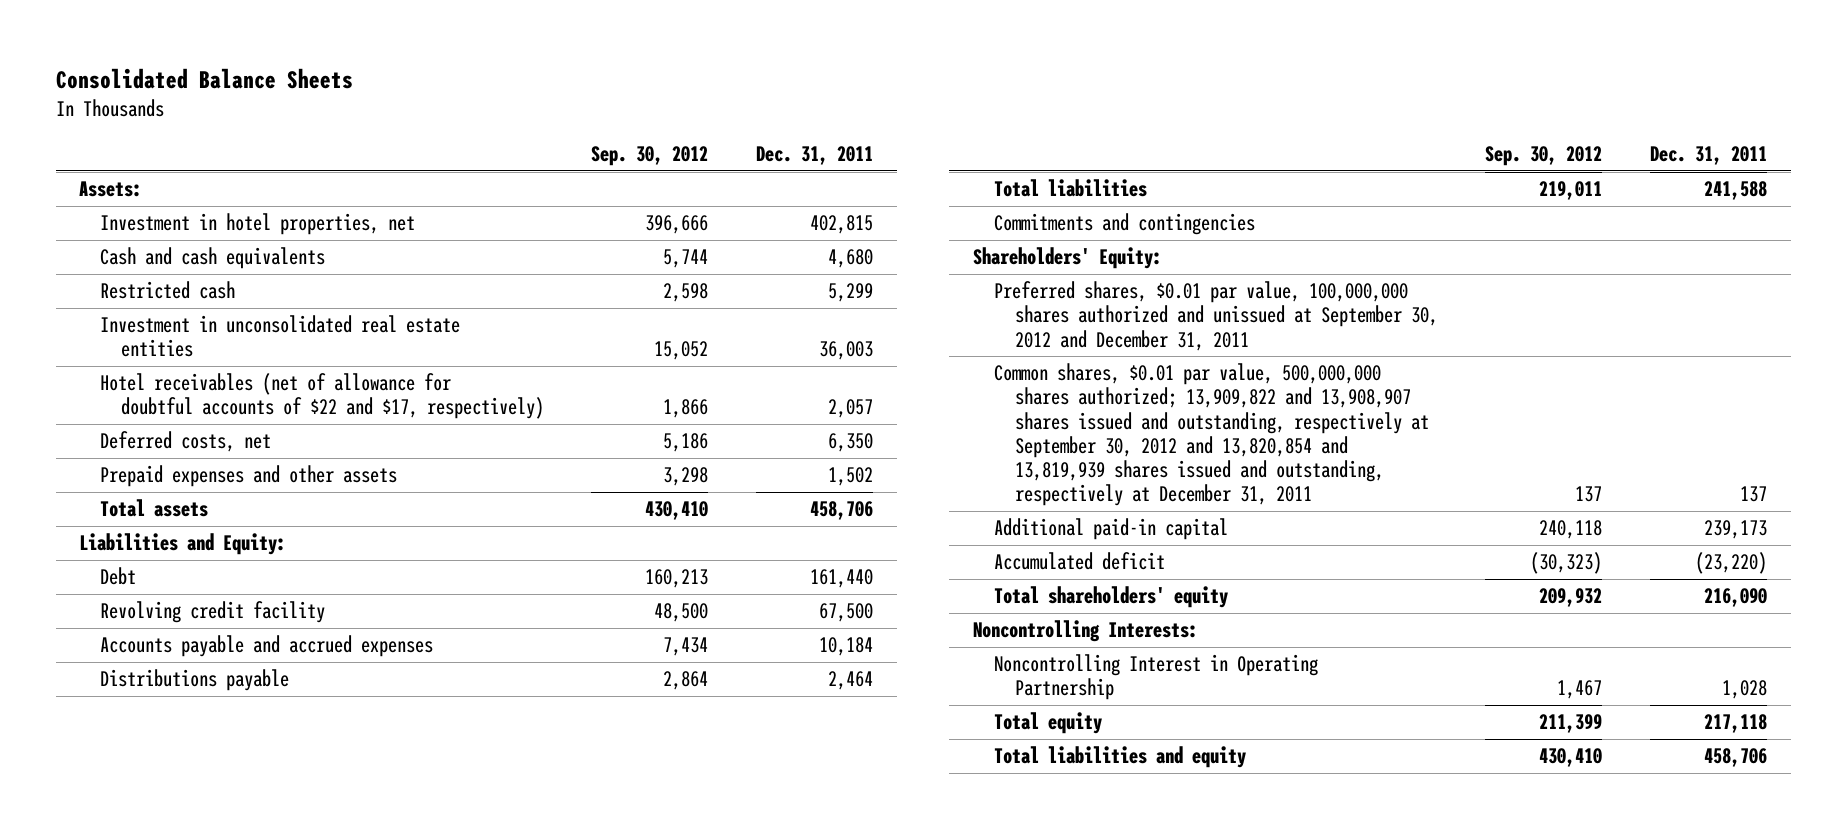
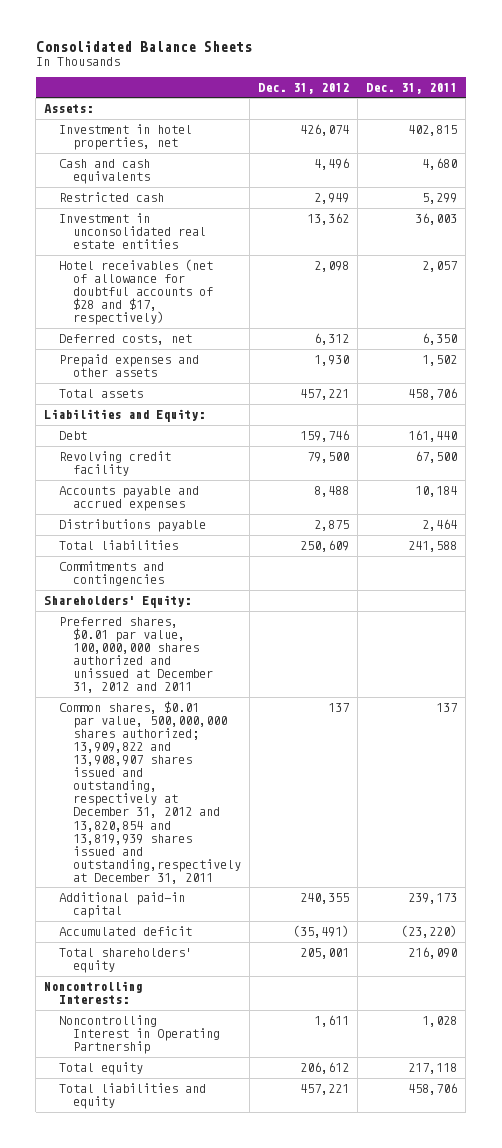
[591,146,709,167] Sep. 30, 2012 -> none
none -> [258,82,350,94] Dec. 31, 2012
[100,373,544,420] Hotel receivables (net of allowance for doubtful accounts of $22 and $17, respectively) -> [58,259,214,326] Hotel receivables (net of allowance for doubtful accounts of $28 and $17, respectively)
[993,281,1438,351] Preferred shares, $0.01 par value, 100,000,000 shares authorized and unissued at September 30, 2012 and December 31, 2011 -> [58,617,214,694] Preferred shares, $0.01 par value, 100,000,000 shares authorized and unissued at December 31, 2012 and 2011
[993,363,1429,507] Common shares, $0.01 par value, 500,000,000 shares authorized; 13,909,822 and 13,908,907 shares issued and outstanding, respectively at September 30, 2012 and 13,820,854 and 13,819,939 shares issued and outstanding, respectively at December 31, 2011 -> [58,701,242,884] Common shares, $0.01 par value, 500,000,000 shares authorized; 13,909,822 and 13,908,907 shares issued and outstanding, respectively at December 31, 2012 and 13,820,854 and 13,819,939 shares issued and outstanding,respectively at December 31, 2011

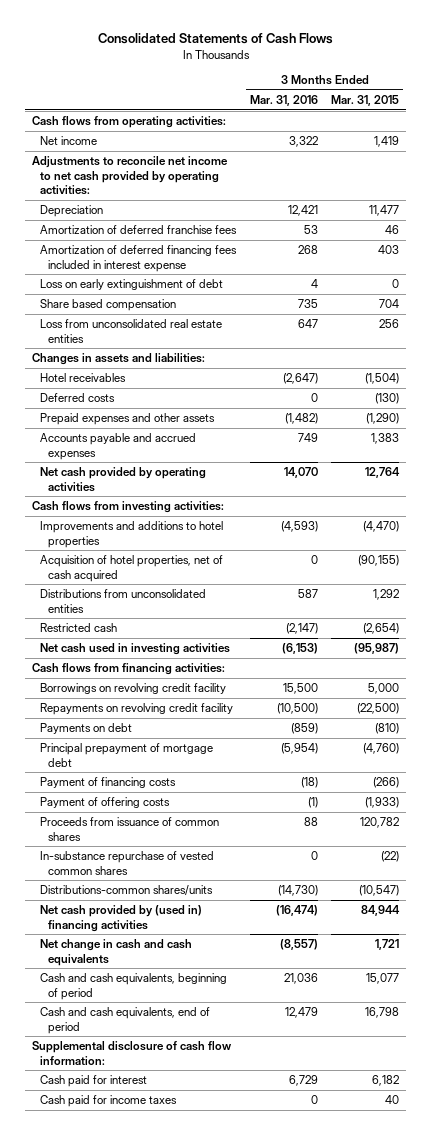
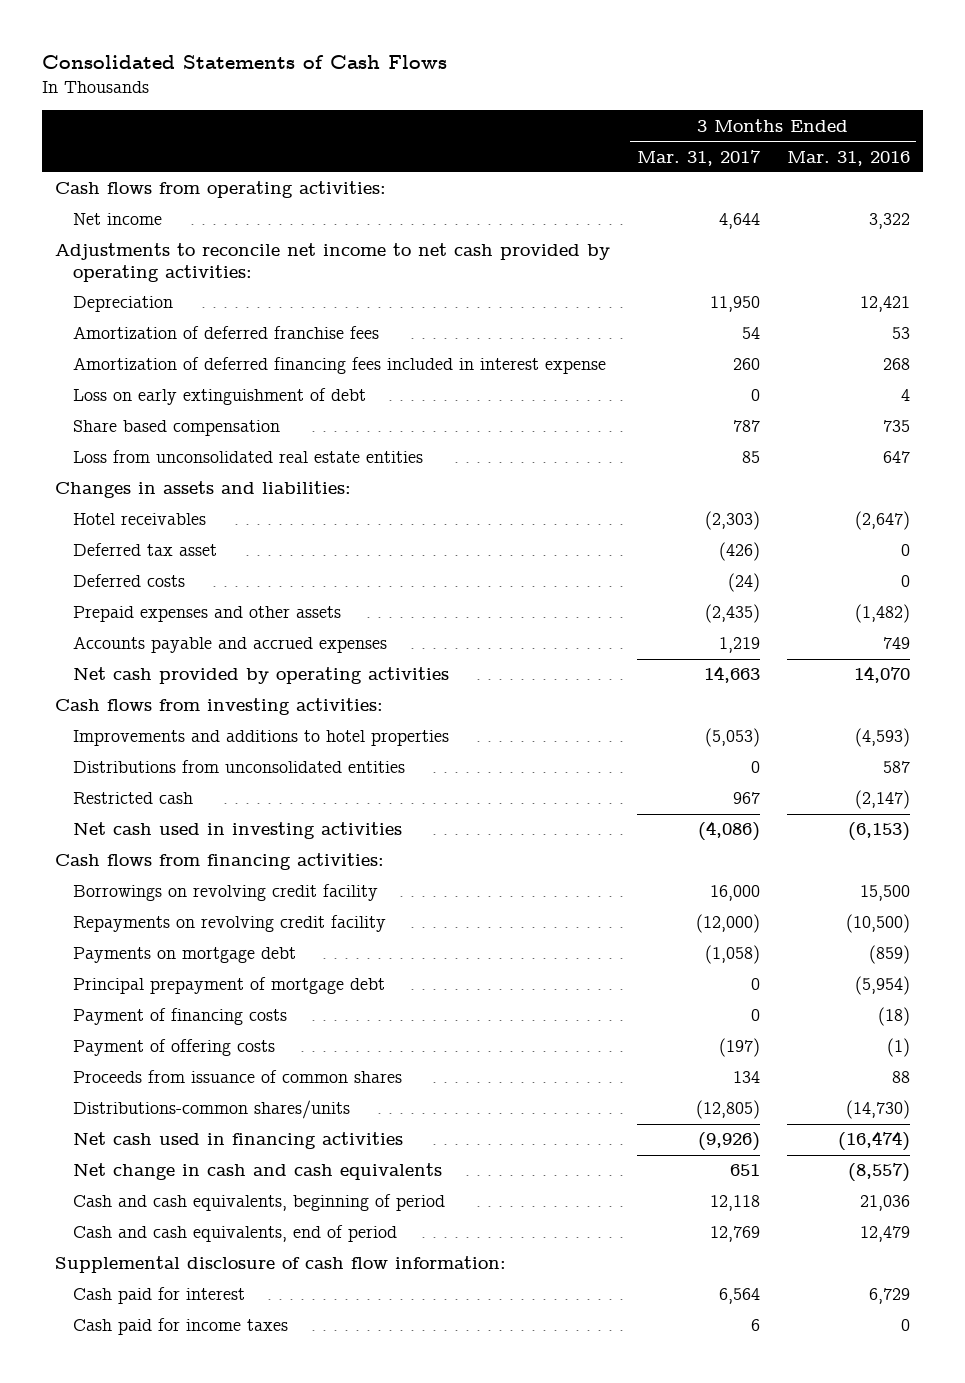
[331,95,400,107] Mar. 31, 2015 -> none
none -> [636,149,761,166] Mar. 31, 2017
none -> [73,543,218,557] Deferred tax asset
[40,555,224,582] Acquisition of hotel properties, net of cash acquired -> none
[40,723,133,735] Payments on debt -> [73,947,297,964] Payments on mortgage debt
[40,851,215,875] In-substance repurchase of vested common shares -> none
[40,905,203,932] Net cash provided by (used in) financing activities -> [73,1132,404,1150] Net cash used in financing activities

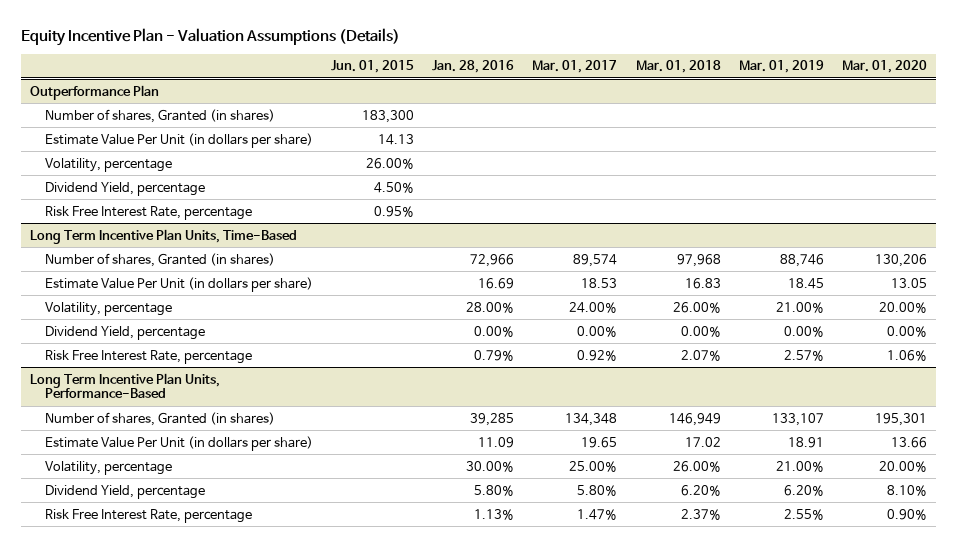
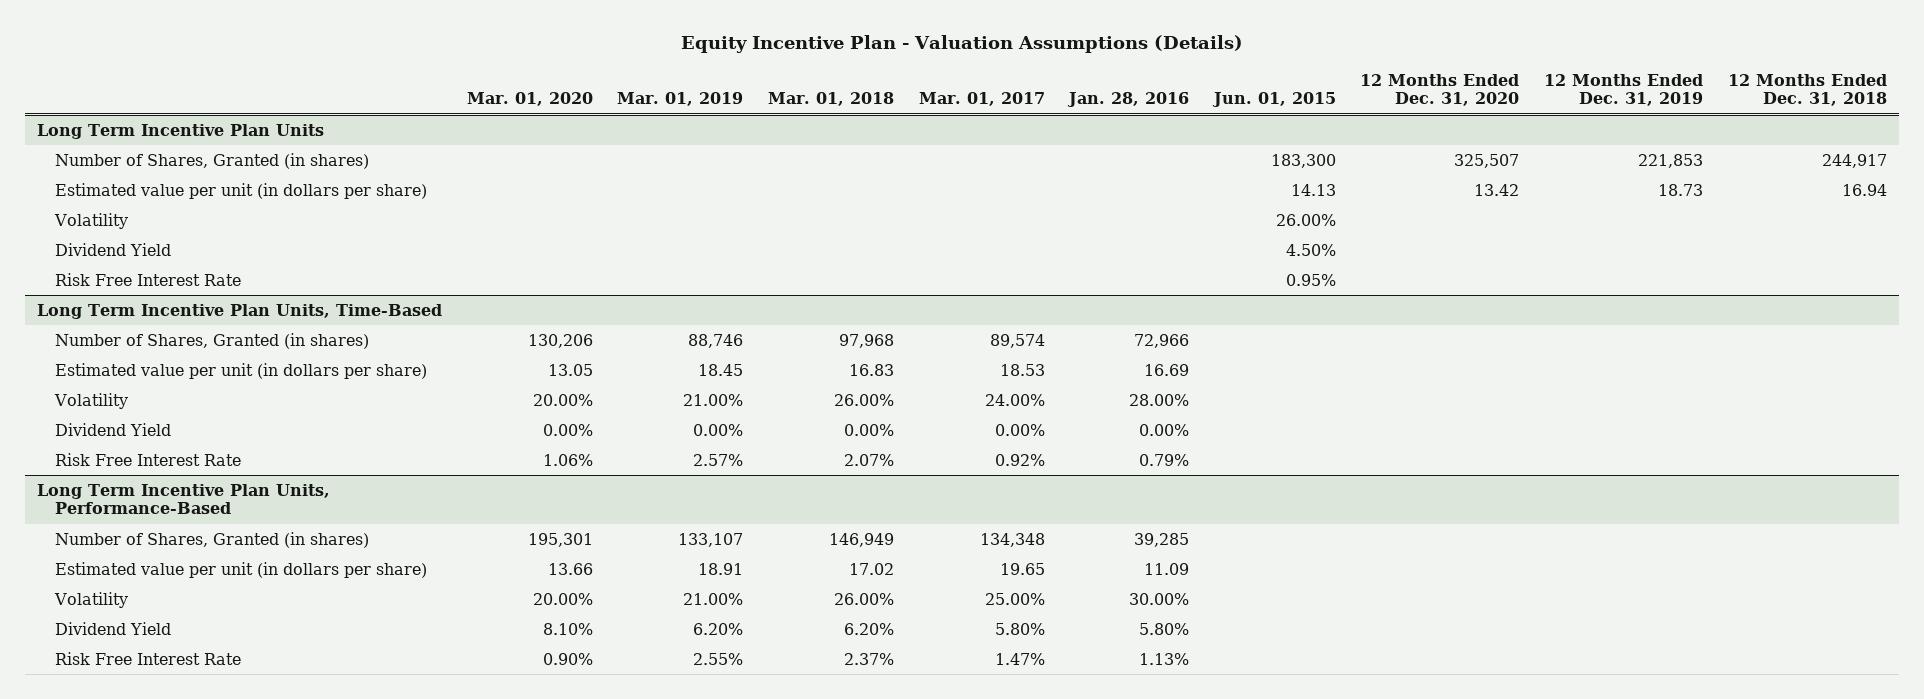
none -> [1360,73,1520,107] 12 Months Ended Dec. 31, 2020
none -> [1543,73,1703,107] 12 Months Ended Dec. 31, 2019
none -> [1727,73,1887,107] 12 Months Ended Dec. 31, 2018
[30,84,160,100] Outperformance Plan -> none
none -> [37,123,325,139] Long Term Incentive Plan Units
[44,108,275,123] Number of shares, Granted (in shares) -> [55,152,370,169] Number of Shares, Granted (in shares)
[44,132,313,148] Estimate Value Per Unit (in dollars per share) -> [55,182,428,199] Estimated value per unit (in dollars per share)
[44,157,172,172] Volatility, percentage -> [54,212,129,229] Volatility
[44,181,205,196] Dividend Yield, percentage -> [55,242,172,256] Dividend Yield
[44,205,252,220] Risk Free Interest Rate, percentage -> [55,272,242,286] Risk Free Interest Rate
[44,252,275,267] Number of shares, Granted (in shares) -> [55,332,370,349] Number of Shares, Granted (in shares)
[44,276,313,292] Estimate Value Per Unit (in dollars per share) -> [55,362,428,379] Estimated value per unit (in dollars per share)
[44,301,172,316] Volatility, percentage -> [54,392,129,409] Volatility
[44,325,205,340] Dividend Yield, percentage -> [55,422,172,436] Dividend Yield
[44,349,252,364] Risk Free Interest Rate, percentage -> [55,452,242,466] Risk Free Interest Rate
[44,411,275,426] Number of shares, Granted (in shares) -> [55,531,370,548] Number of Shares, Granted (in shares)
[44,435,313,451] Estimate Value Per Unit (in dollars per share) -> [55,561,428,578] Estimated value per unit (in dollars per share)
[44,460,172,475] Volatility, percentage -> [54,591,129,608] Volatility
[44,484,205,499] Dividend Yield, percentage -> [55,621,172,635] Dividend Yield
[44,508,252,523] Risk Free Interest Rate, percentage -> [55,651,242,665] Risk Free Interest Rate

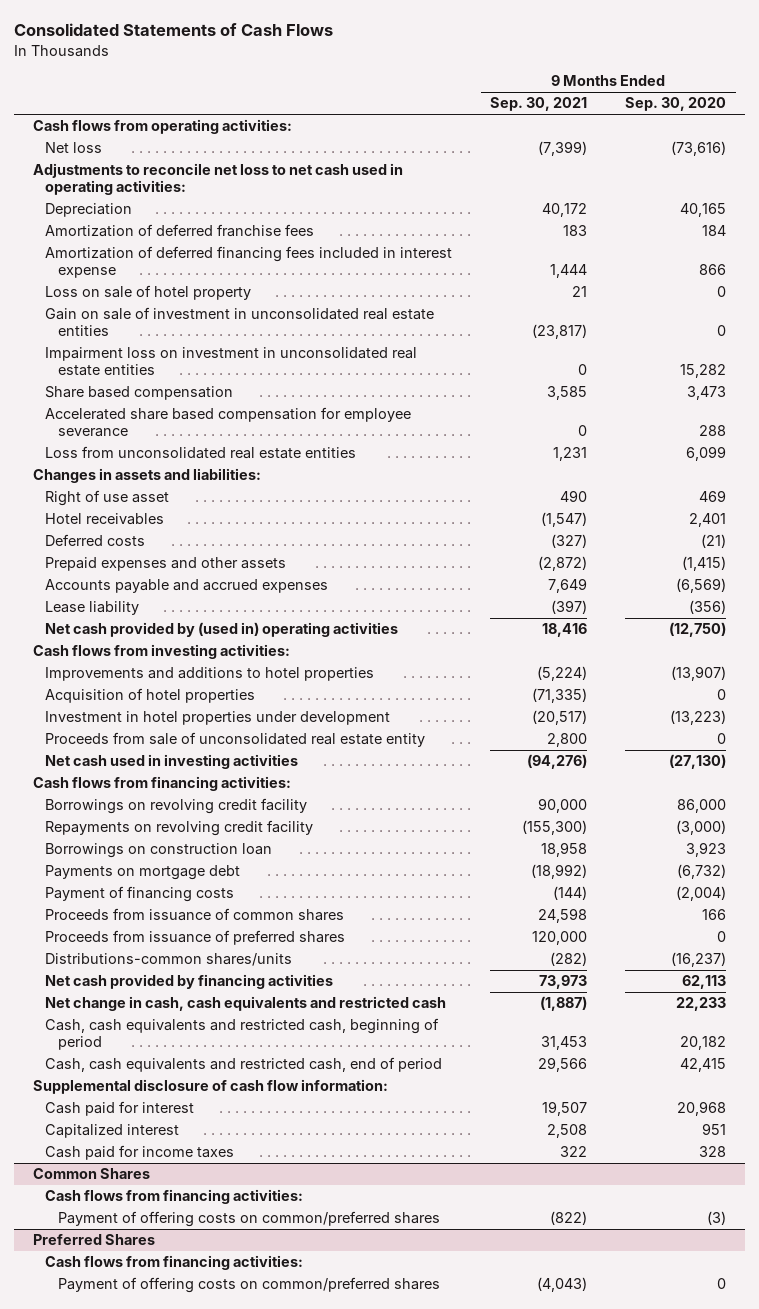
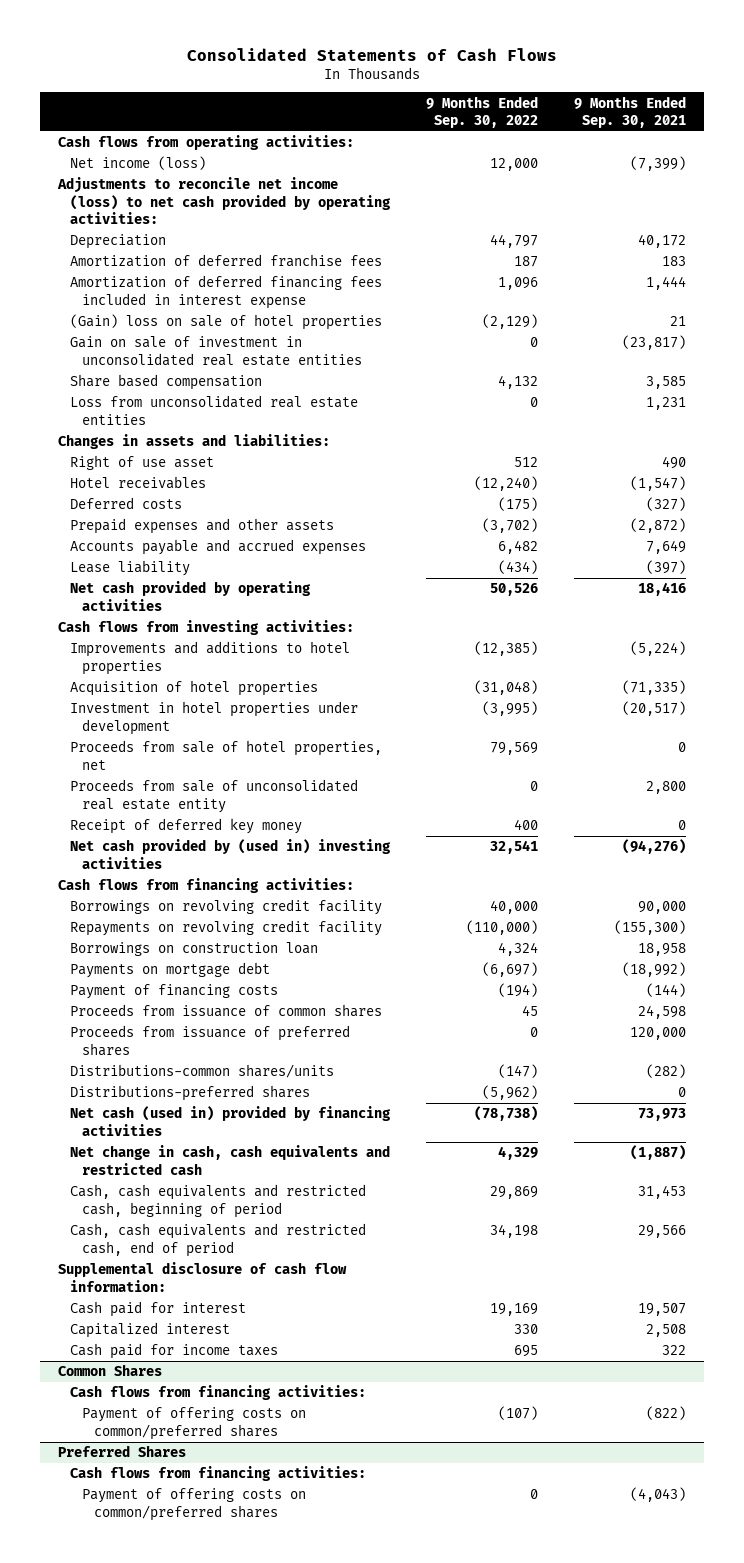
[625,97,727,112] Sep. 30, 2020 -> none
none -> [425,95,538,128] 9 Months Ended Sep. 30, 2022
[45,142,103,154] Net loss -> [69,156,206,171] Net income (loss)
[33,163,404,196] Adjustments to reconcile net loss to net cash used in operating activities: -> [56,177,391,224] Adjustments to reconcile net income (loss) to net cash provided by operating activities:
[45,285,252,301] Loss on sale of hotel property -> [69,314,382,331] (Gain) loss on sale of hotel properties
[45,347,418,377] Impairment loss on investment in unconsolidated real estate entities -> none
[45,407,412,438] Accelerated share based compensation for employee severance -> none
[45,622,399,638] Net cash provided by (used in) operating activities -> [69,581,311,611] Net cash provided by operating activities
none -> [69,740,382,770] Proceeds from sale of hotel properties, net
none -> [69,818,302,835] Receipt of deferred key money
[45,754,299,770] Net cash used in investing activities -> [69,839,391,869] Net cash provided by (used in) investing activities
none -> [69,1085,310,1102] Distributions-preferred shares
[45,974,334,990] Net cash provided by financing activities -> [69,1106,391,1136] Net cash (used in) provided by financing activities

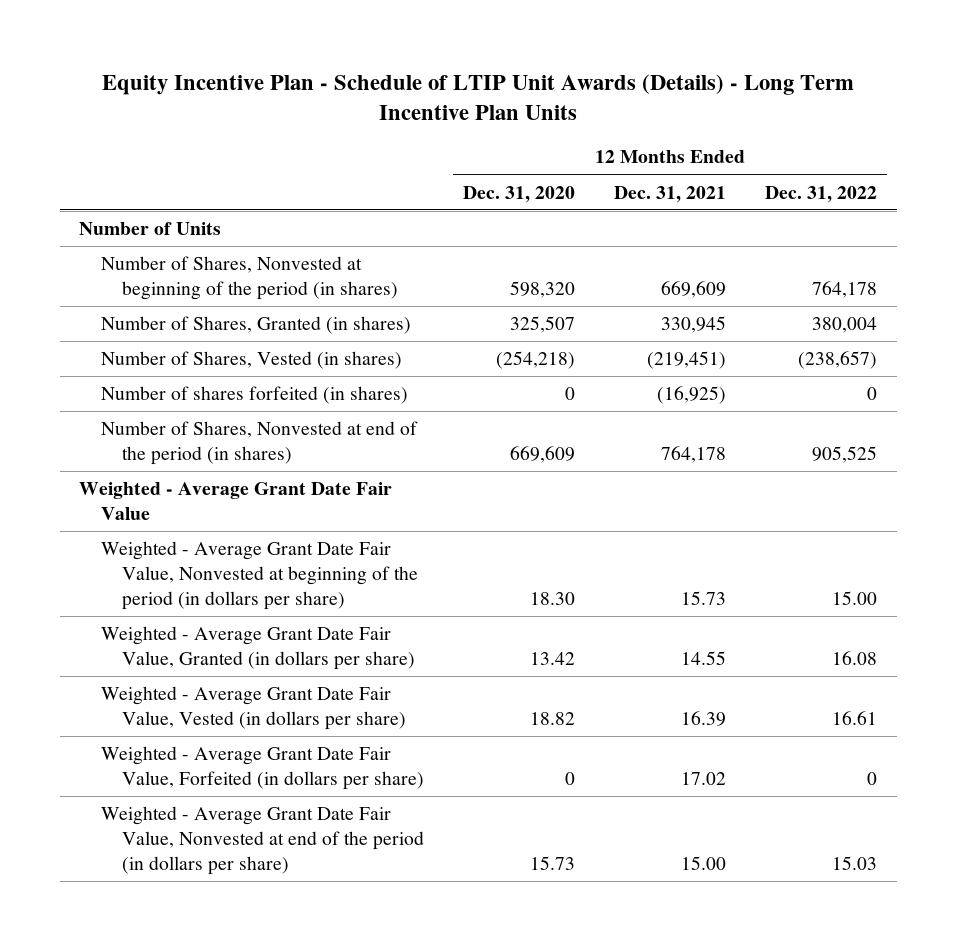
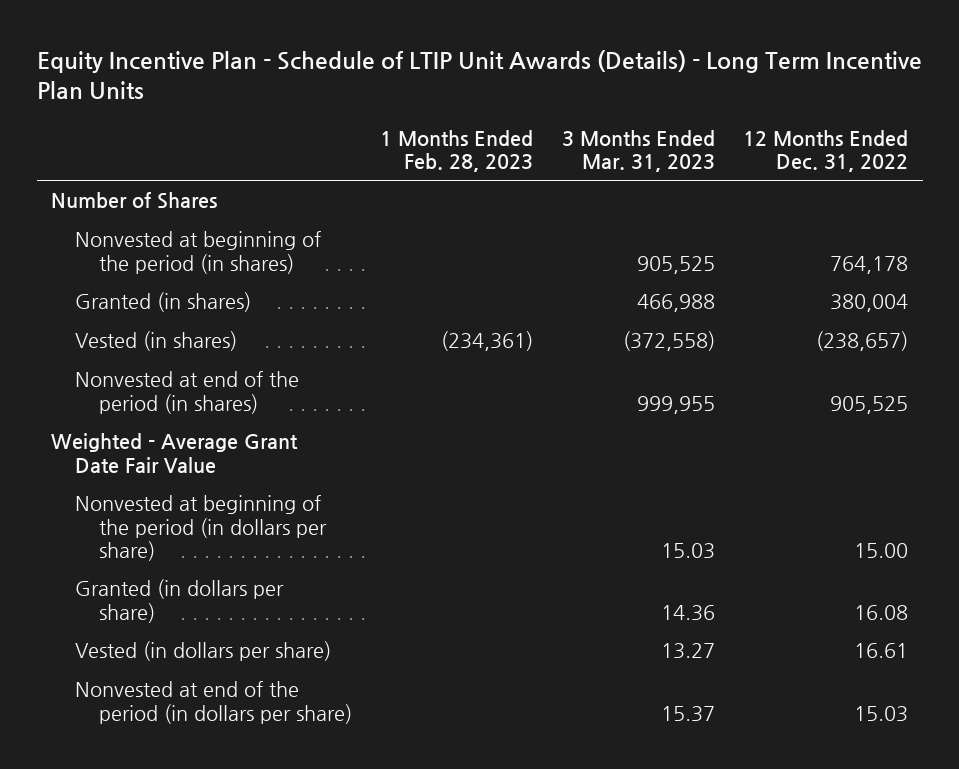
[463,185,576,203] Dec. 31, 2020 -> none
[614,185,727,203] Dec. 31, 2021 -> none
none -> [380,129,534,172] 1 Months Ended Feb. 28, 2023
none -> [561,129,715,172] 3 Months Ended Mar. 31, 2023
[100,385,408,404] Number of shares forfeited (in shares) -> none
[79,221,222,235] Number of Units -> [51,192,218,210] Number of Shares
[100,255,399,300] Number of Shares, Nonvested at beginning of the period (in shares) -> [74,231,321,274] Nonvested at beginning of the period (in shares)
[100,315,411,334] Number of Shares, Granted (in shares) -> [74,292,251,313] Granted (in shares)
[100,350,402,369] Number of Shares, Vested (in shares) -> [74,331,237,352] Vested (in shares)
[100,420,418,465] Number of Shares, Nonvested at end of the period (in shares) -> [74,371,299,414] Nonvested at end of the period (in shares)
[100,745,425,790] Weighted - Average Grant Date Fair Value, Forfeited (in dollars per share) -> none
[100,540,419,610] Weighted - Average Grant Date Fair Value, Nonvested at beginning of the period (in dollars per share) -> [74,495,327,561] Nonvested at beginning of the period (in dollars per share)
[100,625,416,670] Weighted - Average Grant Date Fair Value, Granted (in dollars per share) -> [74,579,284,623] Granted (in dollars per share)
[100,685,407,730] Weighted - Average Grant Date Fair Value, Vested (in dollars per share) -> [74,641,331,662] Vested (in dollars per share)
[100,805,425,875] Weighted - Average Grant Date Fair Value, Nonvested at end of the period (in dollars per share) -> [74,681,352,724] Nonvested at end of the period (in dollars per share)

